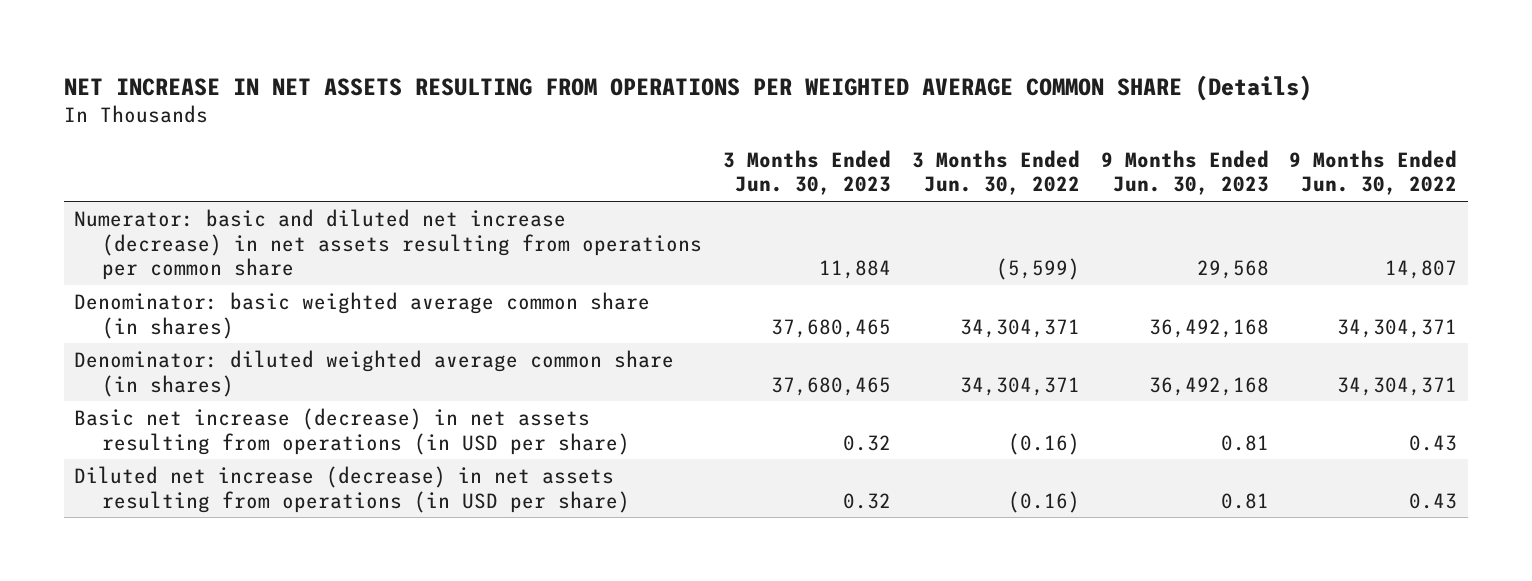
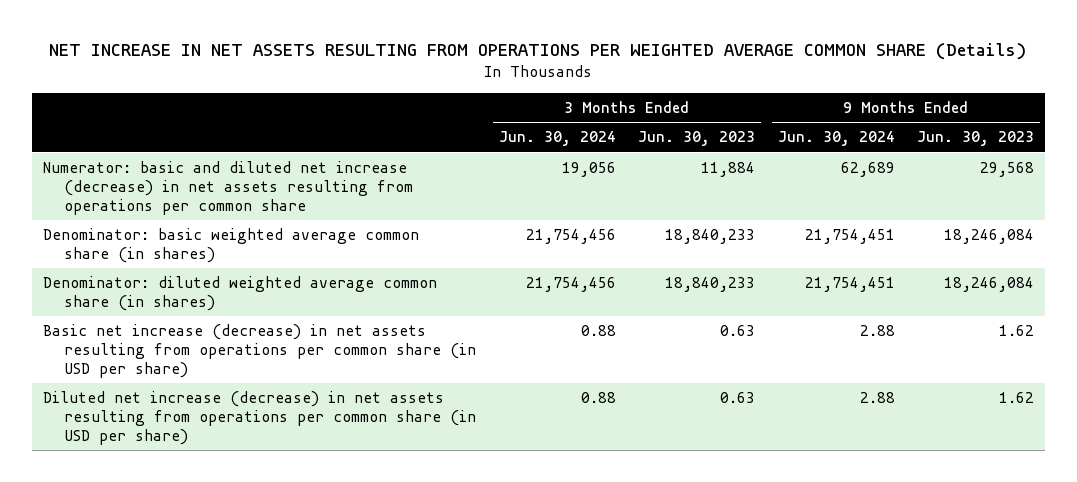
[911,149,1080,196] 3 Months Ended Jun. 30, 2022 -> none
[1289,149,1458,196] 9 Months Ended Jun. 30, 2022 -> none
none -> [498,131,616,147] Jun. 30, 2024
none -> [777,131,895,147] Jun. 30, 2024
[770,318,891,338] 37,680,465 -> [665,229,756,245] 18,840,233
[1148,318,1269,338] 36,492,168 -> [943,229,1034,245] 18,246,084
[770,376,891,396] 37,680,465 -> [665,277,756,293] 18,840,233
[1148,376,1269,396] 36,492,168 -> [943,277,1034,293] 18,246,084
[74,407,630,455] Basic net increase (decrease) in net assets resulting from operations (in USD per share) -> [42,324,477,378] Basic net increase (decrease) in net assets resulting from operations per common share (in USD per share)
[842,434,891,451] 0.32 -> [720,325,756,337] 0.63
[1220,434,1269,451] 0.81 -> [998,325,1034,337] 1.62
[74,465,630,513] Diluted net increase (decrease) in net assets resulting from operations (in USD per share) -> [42,391,477,445] Diluted net increase (decrease) in net assets resulting from operations per common share (in USD per share)
[842,492,891,509] 0.32 -> [720,392,756,404] 0.63
[1220,492,1269,509] 0.81 -> [998,392,1034,404] 1.62

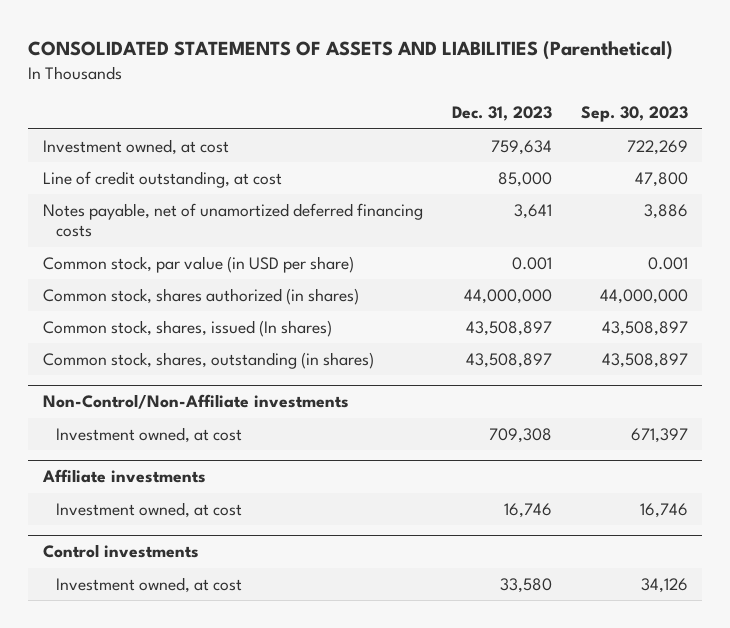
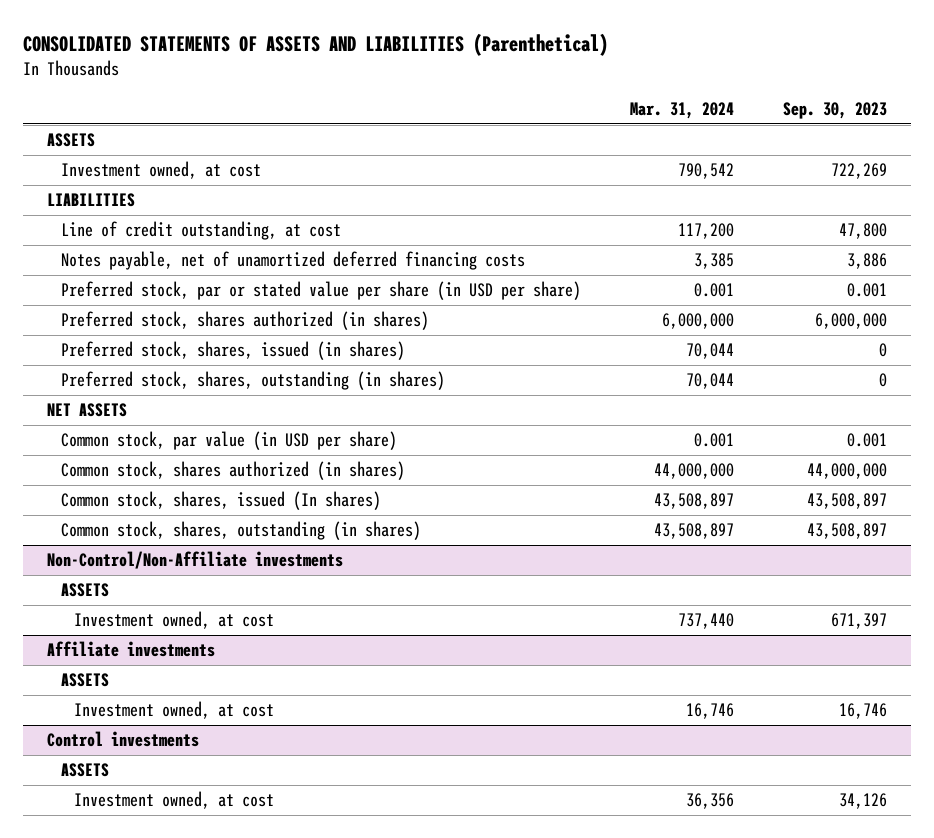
[451,106,552,122] Dec. 31, 2023 -> none
none -> [629,101,734,119] Mar. 31, 2024
none -> [47,133,96,148] ASSETS
none -> [47,193,136,208] LIABILITIES
none -> [60,281,581,301] Preferred stock, par or stated value per share (in USD per share)
none -> [60,311,429,331] Preferred stock, shares authorized (in shares)
none -> [60,341,405,361] Preferred stock, shares, issued (in shares)
none -> [60,371,445,391] Preferred stock, shares, outstanding (in shares)
none -> [47,403,128,418] NET ASSETS
none -> [60,583,109,598] ASSETS
none -> [60,673,109,688] ASSETS
none -> [60,763,109,778] ASSETS

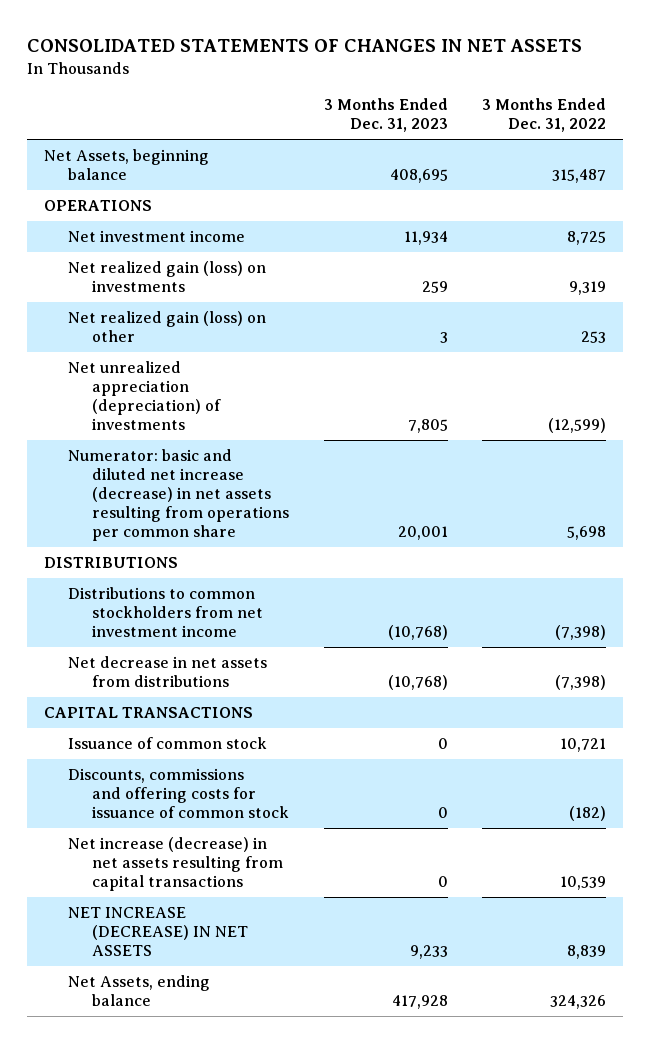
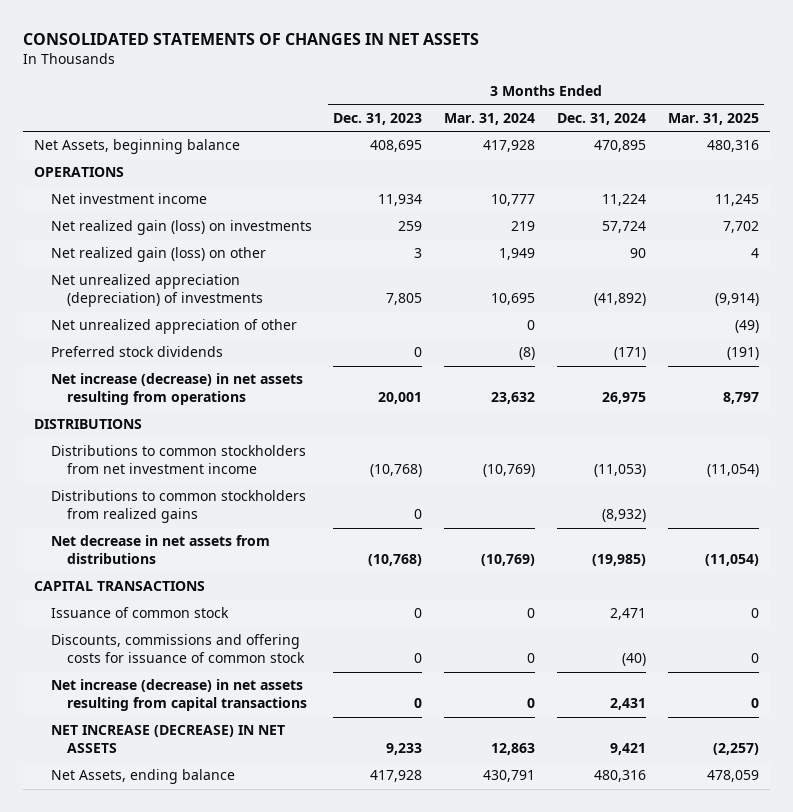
[482,98,607,133] 3 Months Ended Dec. 31, 2022 -> none
none -> [444,112,536,125] Mar. 31, 2024
none -> [557,112,647,125] Dec. 31, 2024
none -> [667,112,759,125] Mar. 31, 2025
none -> [50,319,297,335] Net unrealized appreciation of other
none -> [50,346,223,358] Preferred stock dividends
[68,448,290,542] Numerator: basic and diluted net increase (decrease) in net assets resulting from operations per common share -> [50,373,303,406] Net increase (decrease) in net assets resulting from operations
none -> [50,490,306,524] Distributions to common stockholders from realized gains

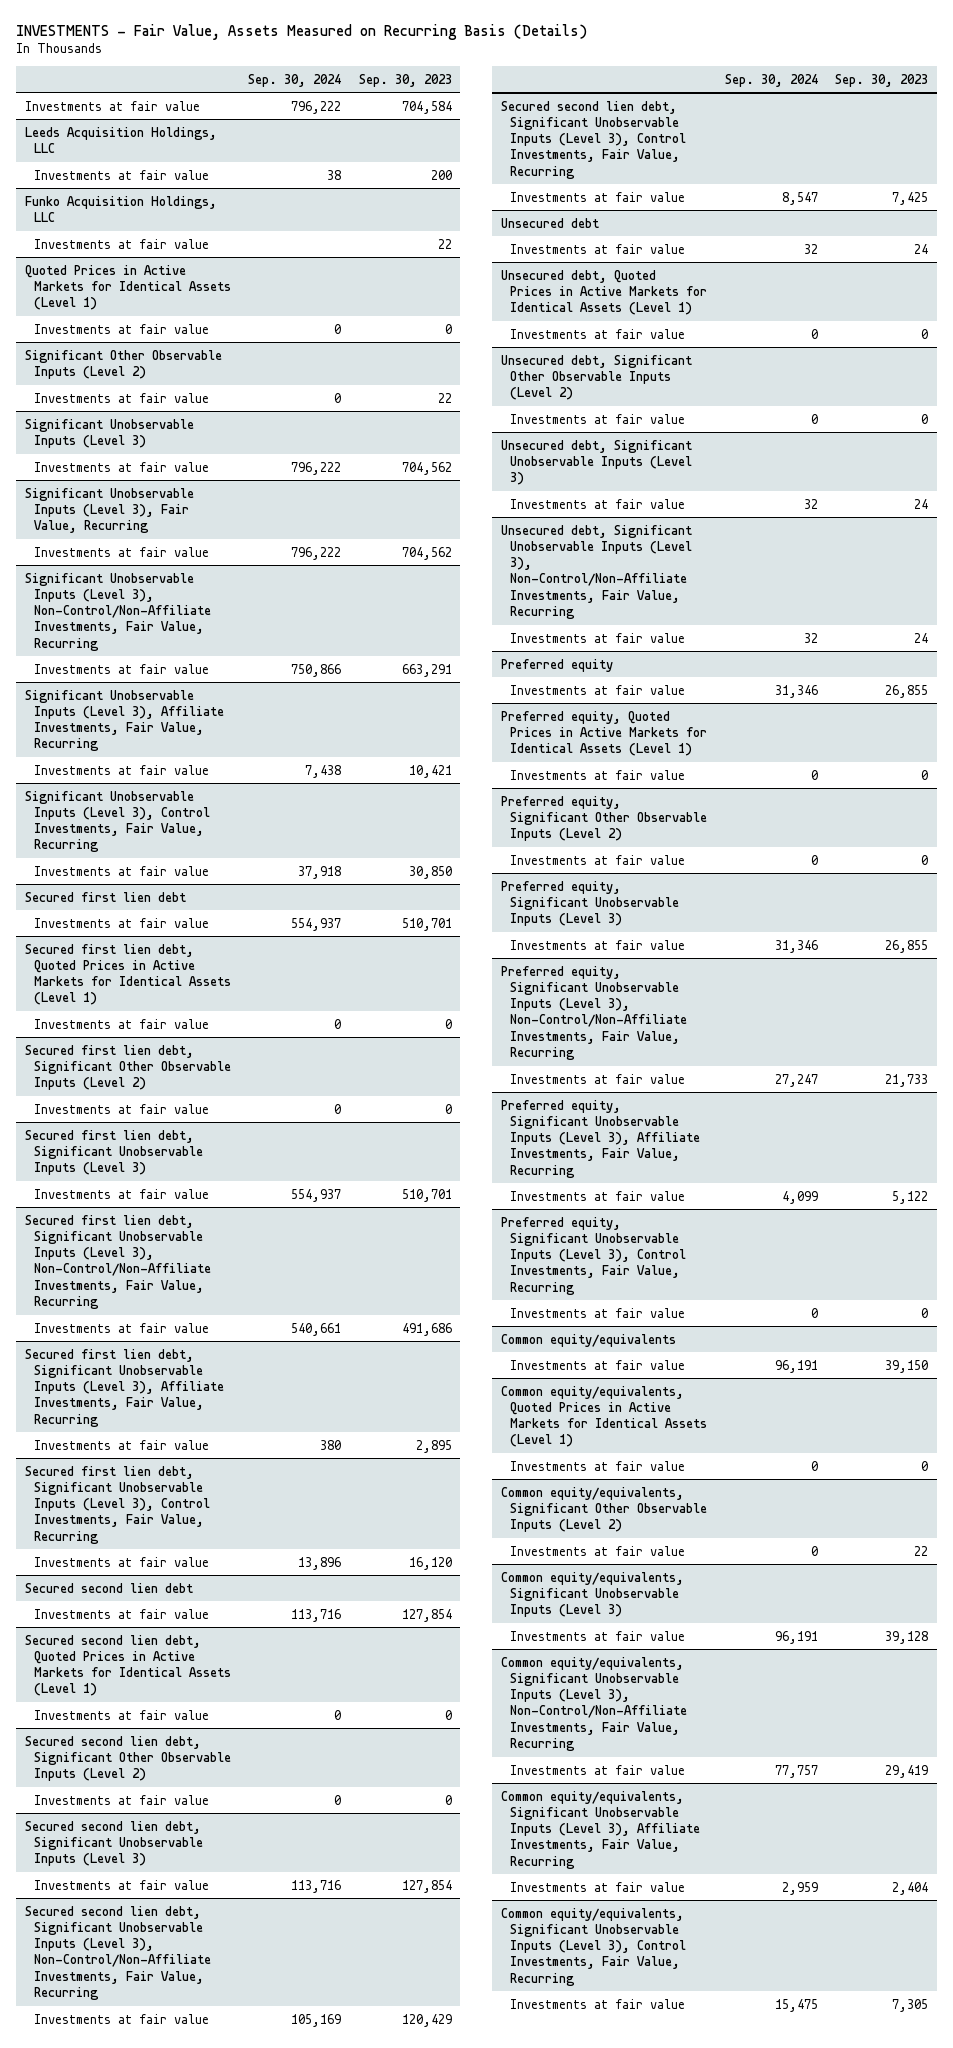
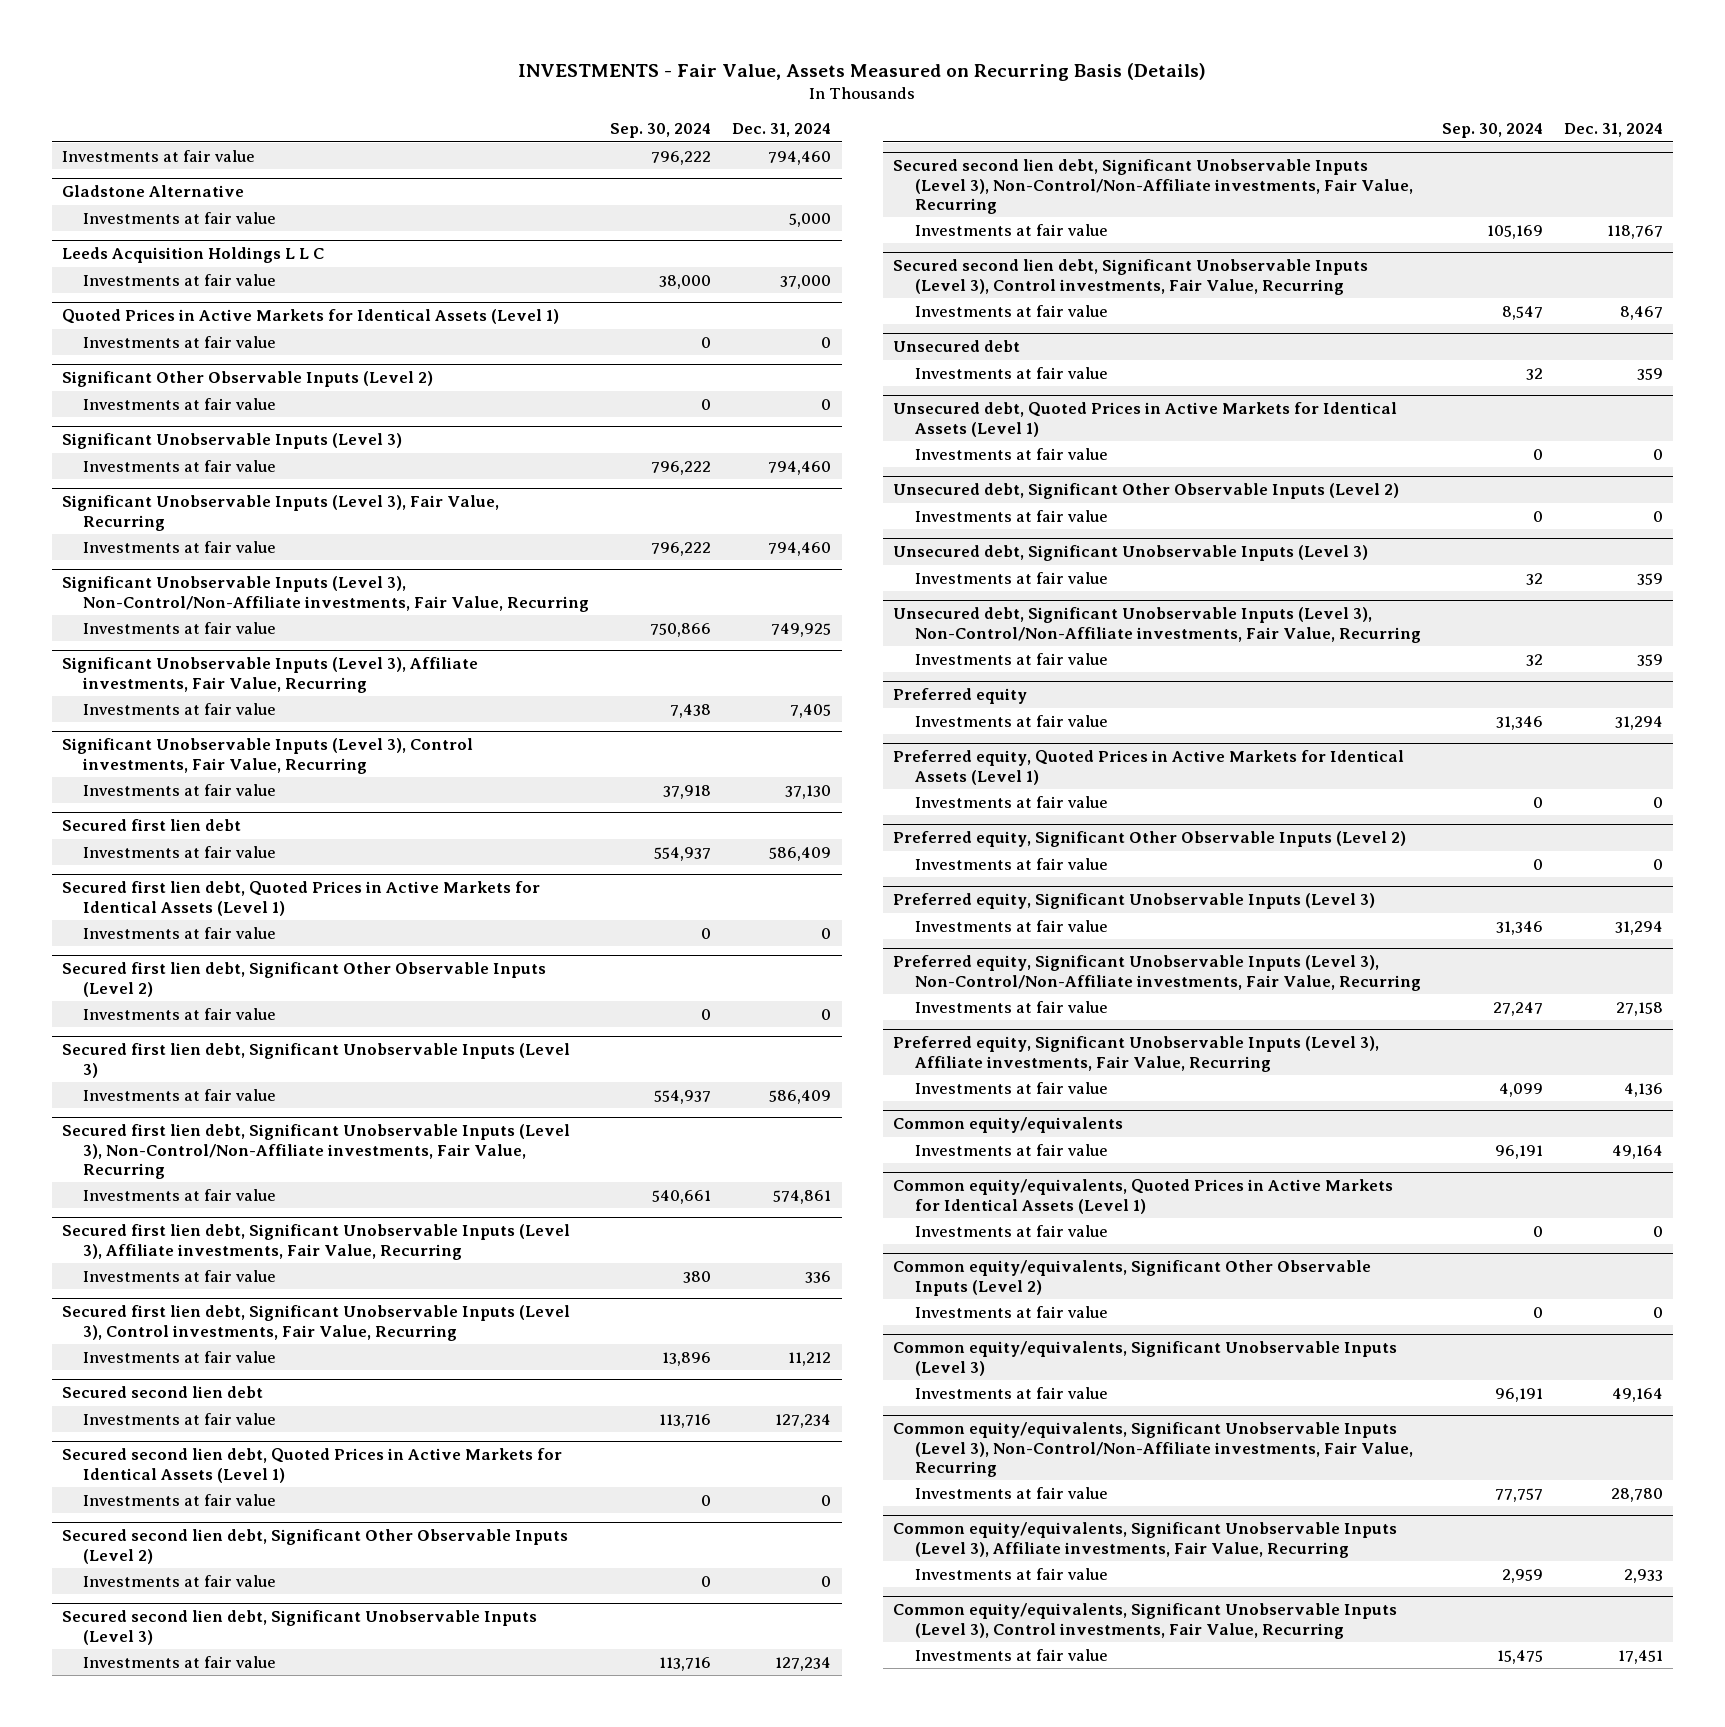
[358,73,452,87] Sep. 30, 2023 -> none
none -> [732,123,832,138] Dec. 31, 2024
[24,126,217,153] Leeds Acquisition Holdings, LLC -> none
[34,169,210,180] Investments at fair value -> none
[24,195,217,222] Funko Acquisition Holdings, LLC -> none
none -> [62,185,245,198] Gladstone Alternative
none -> [62,247,325,264] Leeds Acquisition Holdings L L C
none -> [83,273,277,286] Investments at fair value
[24,572,212,651] Significant Unobservable Inputs (Level 3), Non-Control/Non-Affiliate Investments, Fair Value, Recurring -> [62,576,590,612] Significant Unobservable Inputs (Level 3), Non-Control/Non-Affiliate investments, Fair Value, Recurring
[24,689,225,752] Significant Unobservable Inputs (Level 3), Affiliate Investments, Fair Value, Recurring -> [62,657,479,693] Significant Unobservable Inputs (Level 3), Affiliate investments, Fair Value, Recurring
[24,790,211,853] Significant Unobservable Inputs (Level 3), Control Investments, Fair Value, Recurring -> [62,738,474,774] Significant Unobservable Inputs (Level 3), Control investments, Fair Value, Recurring
[24,1214,212,1309] Secured first lien debt, Significant Unobservable Inputs (Level 3), Non-Control/Non-Affiliate Investments, Fair Value, Recurring -> [62,1124,571,1180] Secured first lien debt, Significant Unobservable Inputs (Level 3), Non-Control/Non-Affiliate investments, Fair Value, Recurring
[24,1348,225,1427] Secured first lien debt, Significant Unobservable Inputs (Level 3), Affiliate Investments, Fair Value, Recurring -> [62,1224,571,1260] Secured first lien debt, Significant Unobservable Inputs (Level 3), Affiliate investments, Fair Value, Recurring
[24,1465,211,1544] Secured first lien debt, Significant Unobservable Inputs (Level 3), Control Investments, Fair Value, Recurring -> [62,1305,571,1341] Secured first lien debt, Significant Unobservable Inputs (Level 3), Control investments, Fair Value, Recurring
[24,1905,212,2000] Secured second lien debt, Significant Unobservable Inputs (Level 3), Non-Control/Non-Affiliate Investments, Fair Value, Recurring -> [893,159,1413,215] Secured second lien debt, Significant Unobservable Inputs (Level 3), Non-Control/Non-Affiliate investments, Fair Value, Recurring
[500,100,687,179] Secured second lien debt, Significant Unobservable Inputs (Level 3), Control Investments, Fair Value, Recurring -> [893,259,1369,295] Secured second lien debt, Significant Unobservable Inputs (Level 3), Control investments, Fair Value, Recurring
[500,524,693,619] Unsecured debt, Significant Unobservable Inputs (Level 3), Non-Control/Non-Affiliate Investments, Fair Value, Recurring -> [893,607,1421,643] Unsecured debt, Significant Unobservable Inputs (Level 3), Non-Control/Non-Affiliate investments, Fair Value, Recurring
[500,965,688,1060] Preferred equity, Significant Unobservable Inputs (Level 3), Non-Control/Non-Affiliate Investments, Fair Value, Recurring -> [893,955,1421,991] Preferred equity, Significant Unobservable Inputs (Level 3), Non-Control/Non-Affiliate investments, Fair Value, Recurring
[500,1099,701,1178] Preferred equity, Significant Unobservable Inputs (Level 3), Affiliate Investments, Fair Value, Recurring -> [893,1036,1380,1072] Preferred equity, Significant Unobservable Inputs (Level 3), Affiliate investments, Fair Value, Recurring
[500,1216,687,1295] Preferred equity, Significant Unobservable Inputs (Level 3), Control Investments, Fair Value, Recurring -> none
[510,1307,686,1318] Investments at fair value -> none
[500,1656,688,1751] Common equity/equivalents, Significant Unobservable Inputs (Level 3), Non-Control/Non-Affiliate Investments, Fair Value, Recurring -> [893,1422,1413,1478] Common equity/equivalents, Significant Unobservable Inputs (Level 3), Non-Control/Non-Affiliate investments, Fair Value, Recurring
[500,1790,701,1869] Common equity/equivalents, Significant Unobservable Inputs (Level 3), Affiliate Investments, Fair Value, Recurring -> [893,1522,1398,1558] Common equity/equivalents, Significant Unobservable Inputs (Level 3), Affiliate investments, Fair Value, Recurring
[500,1907,687,1986] Common equity/equivalents, Significant Unobservable Inputs (Level 3), Control Investments, Fair Value, Recurring -> [893,1603,1398,1639] Common equity/equivalents, Significant Unobservable Inputs (Level 3), Control investments, Fair Value, Recurring

